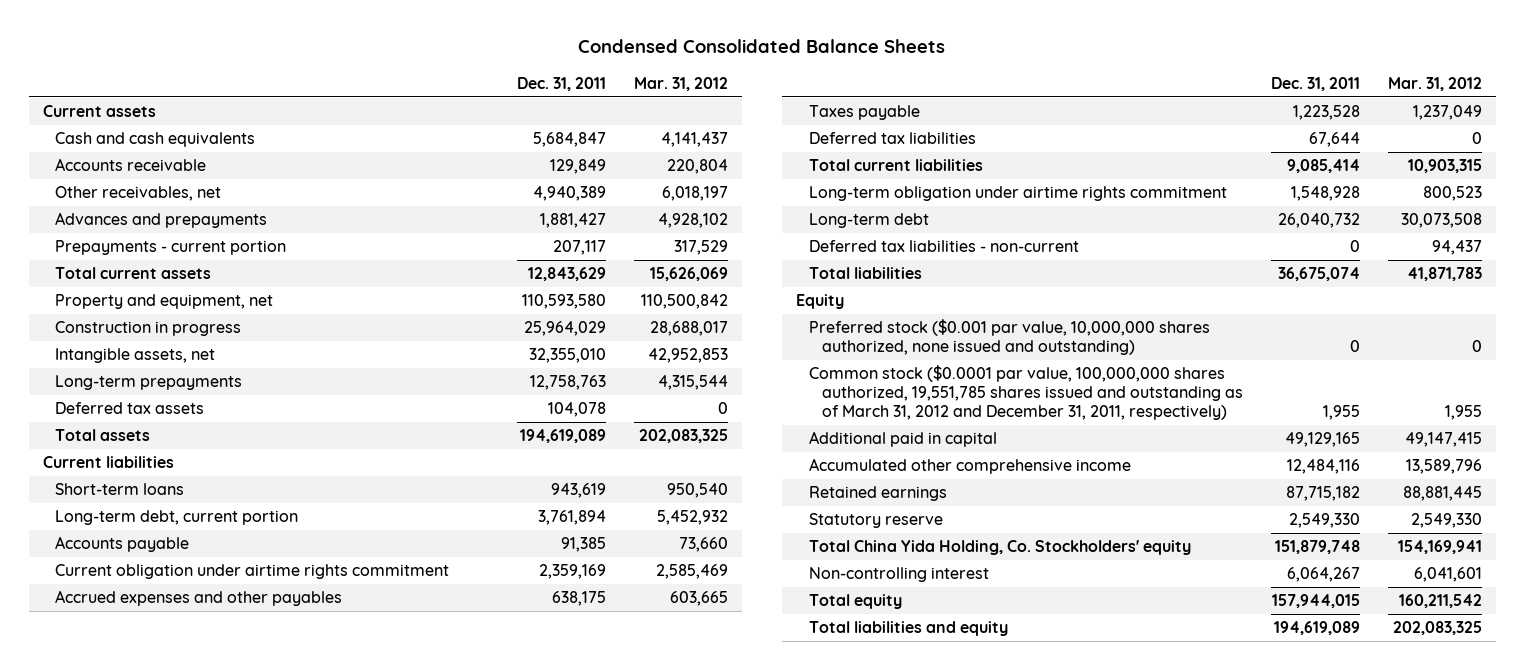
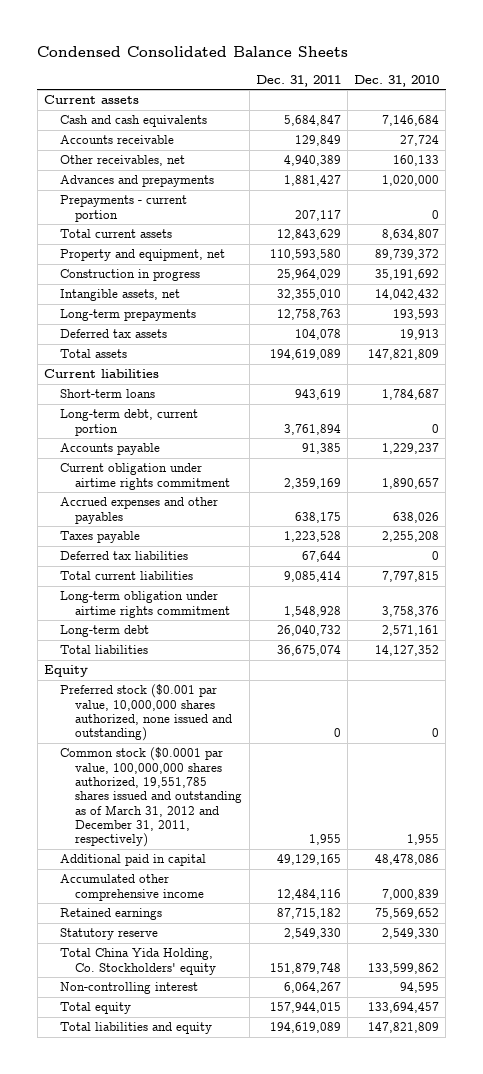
[634,76,729,91] Mar. 31, 2012 -> none
none -> [354,74,440,87] Dec. 31, 2010
[808,240,1079,253] Deferred tax liabilities - non-current -> none

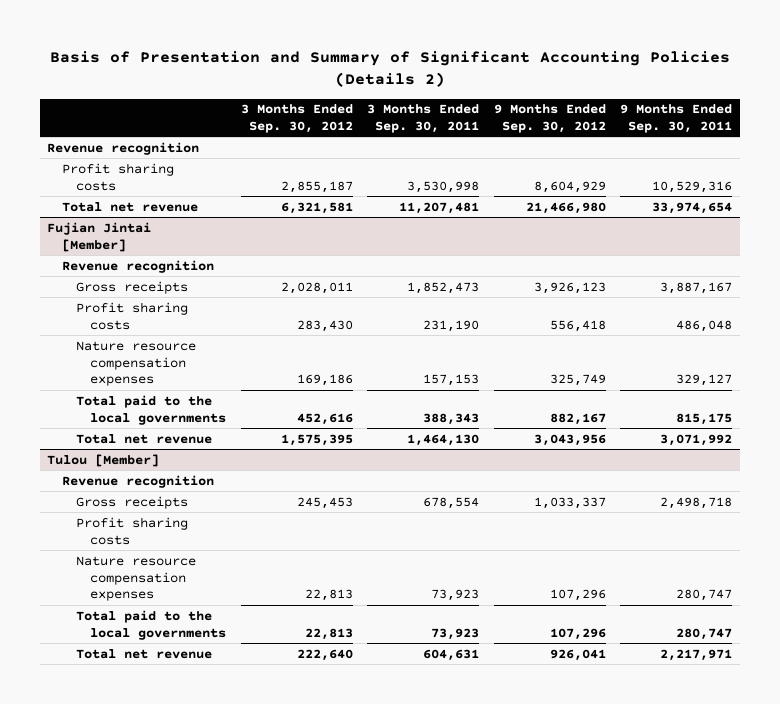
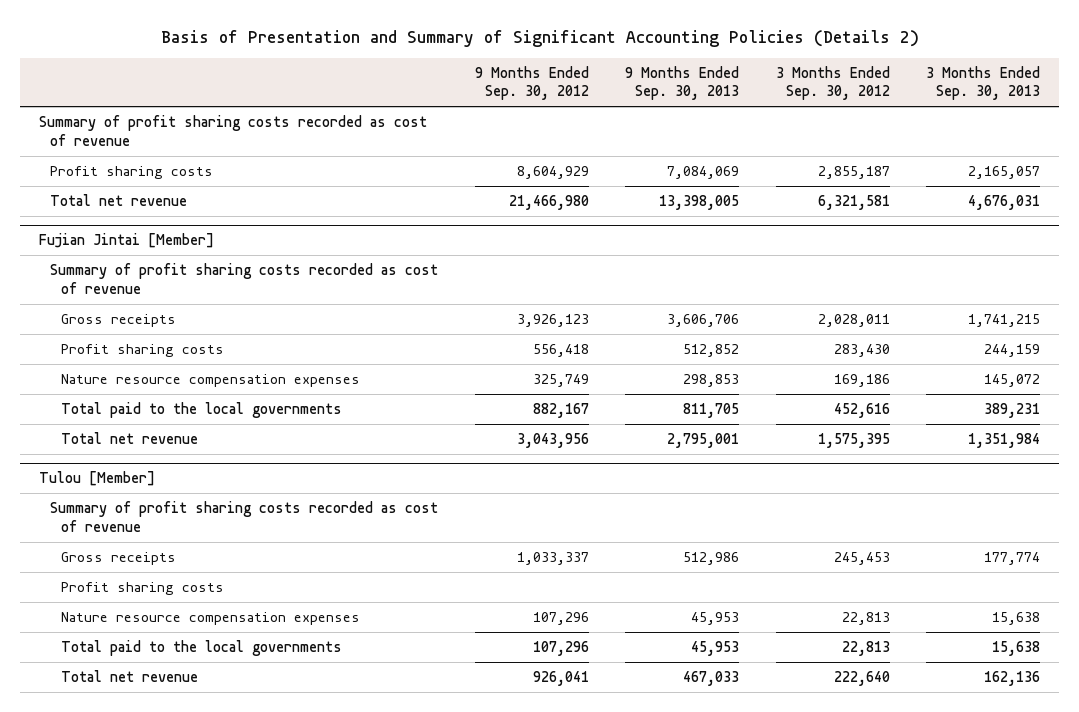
[367,104,480,134] 3 Months Ended Sep. 30, 2011 -> none
[620,104,733,134] 9 Months Ended Sep. 30, 2011 -> none
none -> [625,65,740,101] 9 Months Ended Sep. 30, 2013
none -> [926,65,1041,101] 3 Months Ended Sep. 30, 2013
[47,141,200,155] Revenue recognition -> [38,114,427,146] Summary of profit sharing costs recorded as cost of revenue
[61,259,214,273] Revenue recognition -> [49,262,438,294] Summary of profit sharing costs recorded as cost of revenue
[61,474,214,488] Revenue recognition -> [49,500,438,532] Summary of profit sharing costs recorded as cost of revenue

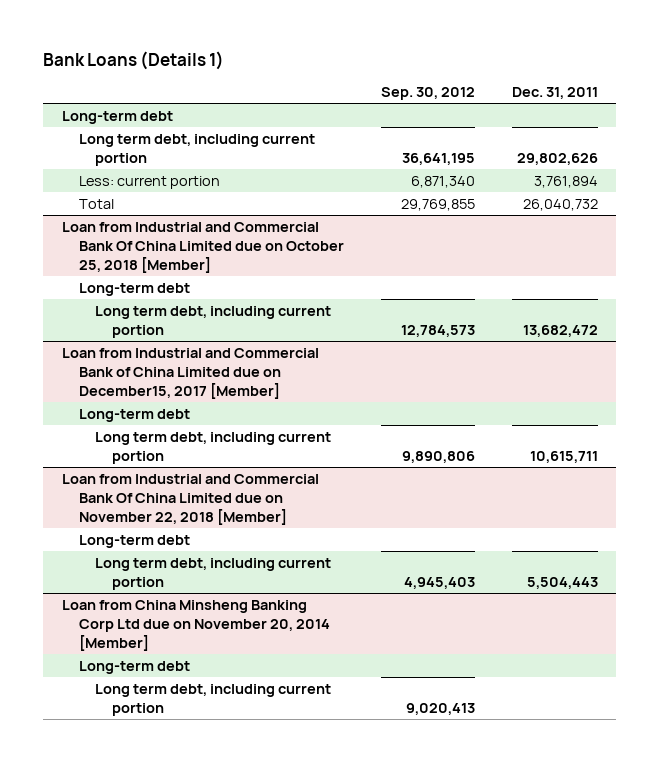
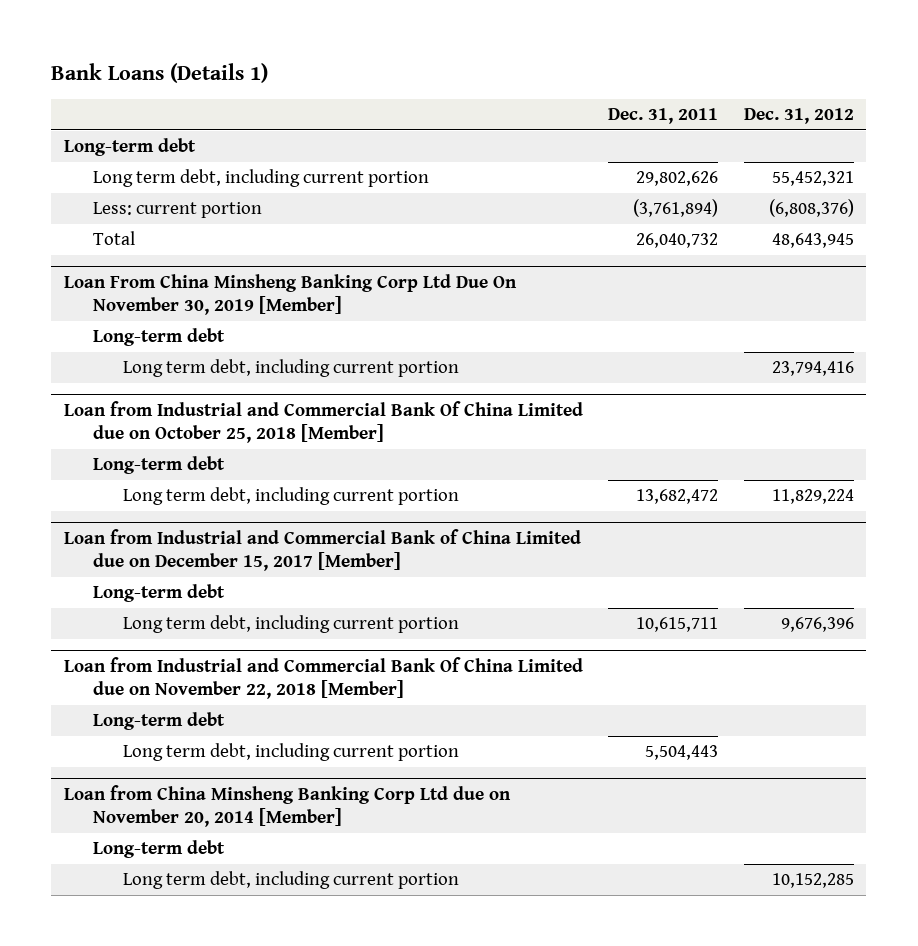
[380,87,475,101] Sep. 30, 2012 -> none
none -> [743,108,854,125] Dec. 31, 2012
[533,175,598,188] 3,761,894 -> [633,199,719,218] (3,761,894)
none -> [64,273,518,316] Loan From China Minsheng Banking Corp Ltd Due On November 30, 2019 [Member]
none -> [93,328,226,347] Long-term debt
none -> [122,359,459,378] Long term debt, including current portion
[61,347,319,399] Loan from Industrial and Commercial Bank of China Limited due on December15, 2017 [Member] -> [64,528,582,572] Loan from Industrial and Commercial Bank of China Limited due on December 15, 2017 [Member]

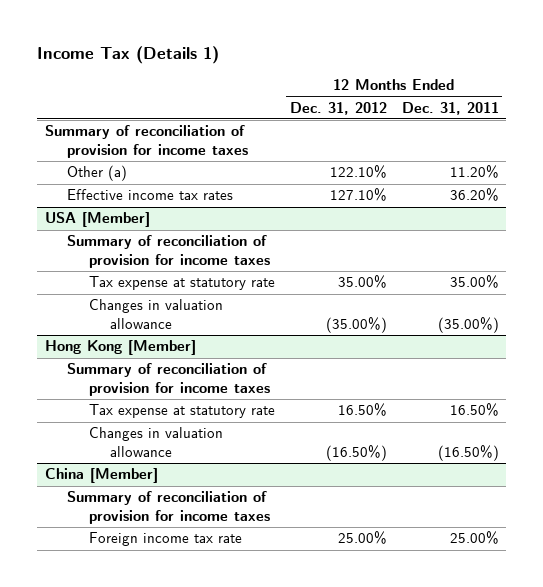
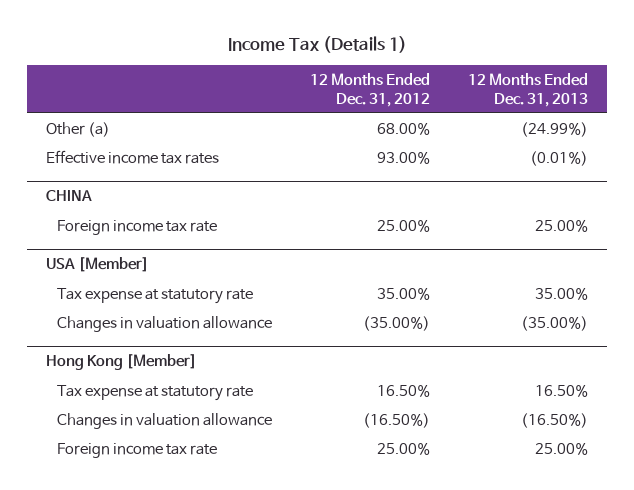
[401,101,499,115] Dec. 31, 2011 -> none
none -> [467,72,588,107] 12 Months Ended Dec. 31, 2013
[44,125,248,158] Summary of reconciliation of provision for income taxes -> none
[329,165,387,179] 122.10% -> [376,121,430,135] 68.00%
[329,188,387,202] 127.10% -> [376,150,430,164] 93.00%
none -> [46,190,93,202] CHINA
none -> [56,219,217,235] Foreign income tax rate
[66,235,270,268] Summary of reconciliation of provision for income taxes -> none
[66,363,270,396] Summary of reconciliation of provision for income taxes -> none
[44,468,158,484] China [Member] -> none
[66,491,270,524] Summary of reconciliation of provision for income taxes -> none

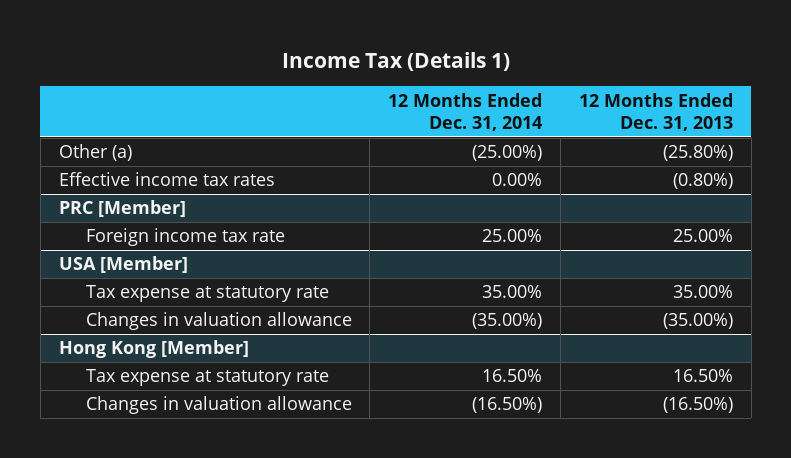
[309,72,430,107] 12 Months Ended Dec. 31, 2012 -> none
none -> [388,92,543,132] 12 Months Ended Dec. 31, 2014
[46,190,93,202] CHINA -> none
[520,121,588,137] (24.99%) -> [662,145,733,162] (25.80%)
[529,150,588,166] (0.01%) -> [672,173,733,190] (0.80%)
none -> [58,200,186,218] PRC [Member]
[56,442,217,458] Foreign income tax rate -> none

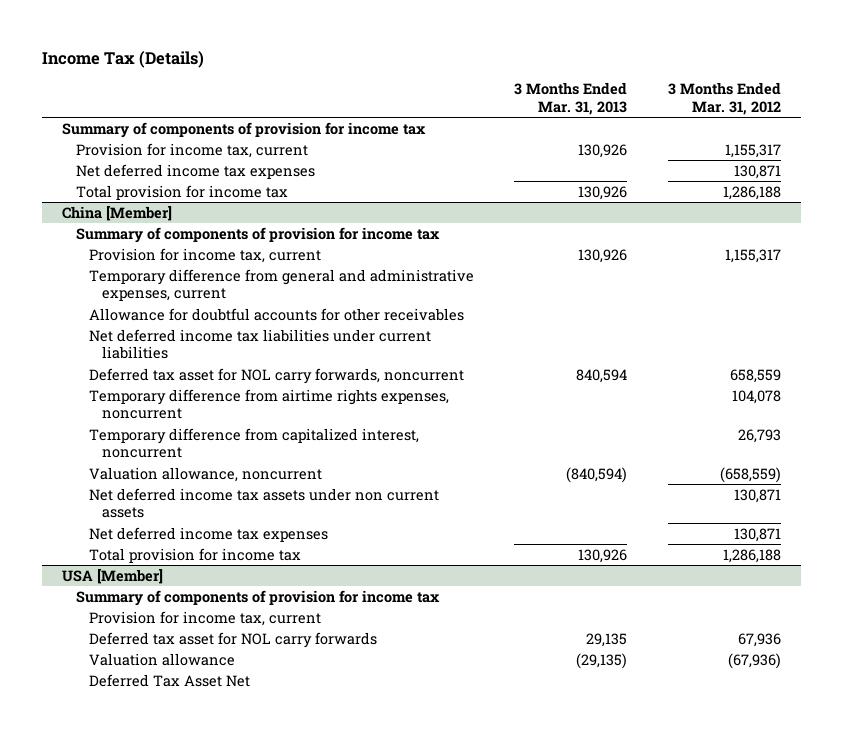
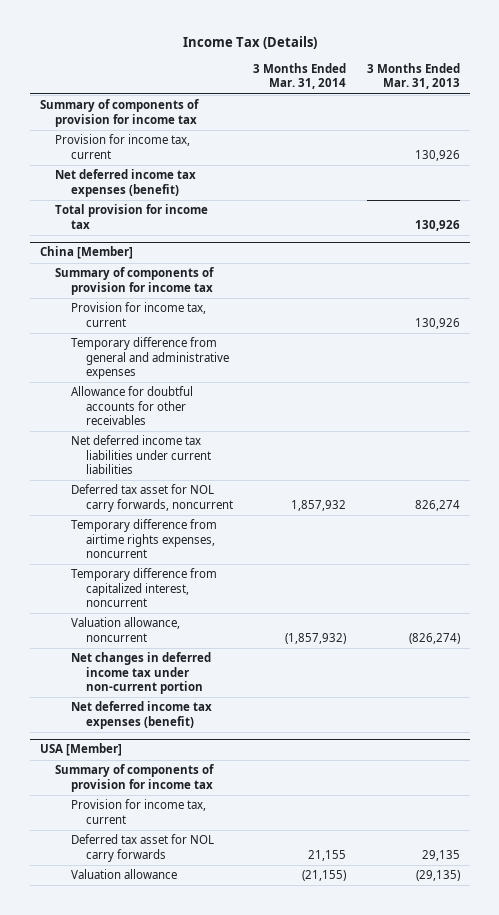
[668,82,782,115] 3 Months Ended Mar. 31, 2012 -> none
none -> [253,63,347,90] 3 Months Ended Mar. 31, 2014
[75,163,315,179] Net deferred income tax expenses -> [55,169,197,197] Net deferred income tax expenses (benefit)
[88,268,474,302] Temporary difference from general and administrative expenses, current -> [70,337,229,380] Temporary difference from general and administrative expenses
[576,368,628,383] 840,594 -> [414,499,460,511] 826,274
[88,547,301,563] Total provision for income tax -> none
[566,466,628,483] (840,594) -> [408,632,460,644] (826,274)
[88,487,439,519] Net deferred income tax assets under non current assets -> [70,652,211,695] Net changes in deferred income tax under non-current portion
[88,526,328,542] Net deferred income tax expenses -> [70,701,212,729] Net deferred income tax expenses (benefit)
[88,673,250,687] Deferred Tax Asset Net -> none

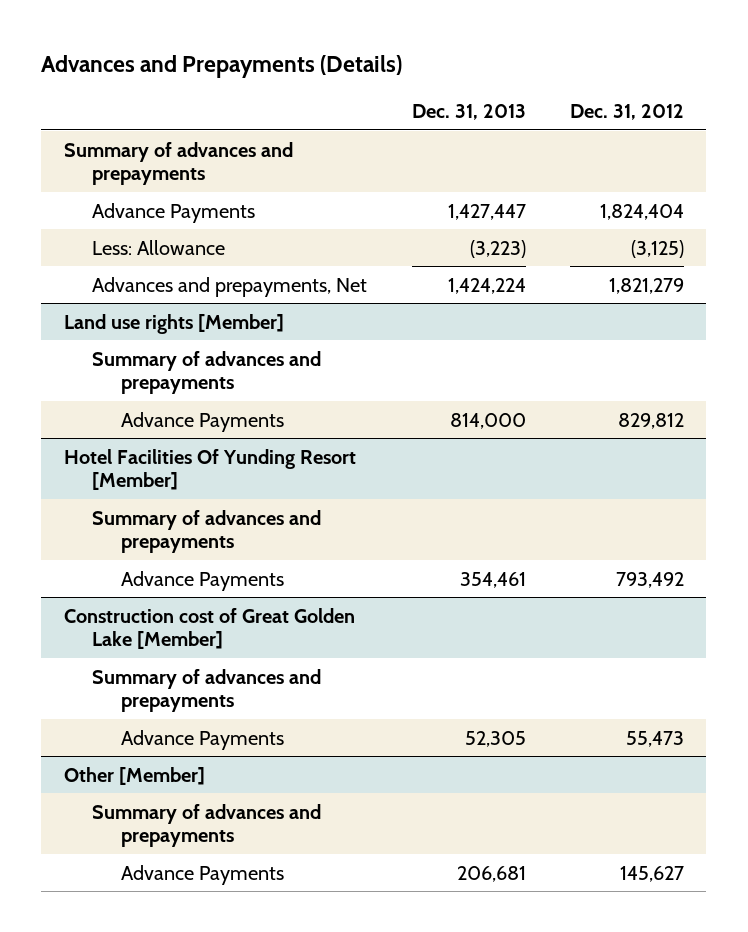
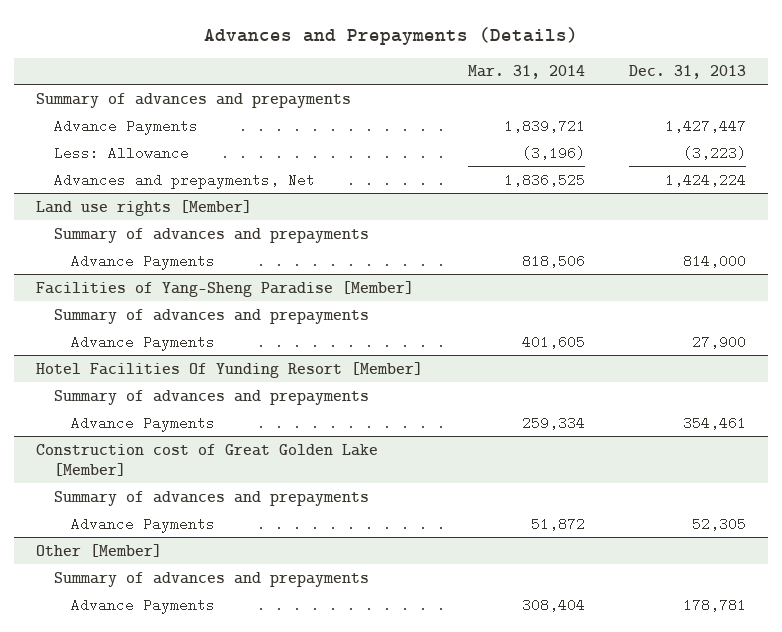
[569,104,684,121] Dec. 31, 2012 -> none
none -> [467,65,585,80] Mar. 31, 2014
none -> [36,280,415,297] Facilities of Yang-Sheng Paradise [Member]
none -> [53,308,369,324] Summary of advances and prepayments
none -> [71,334,216,351] Advance Payments
[456,865,526,882] 206,681 -> [682,597,746,612] 178,781

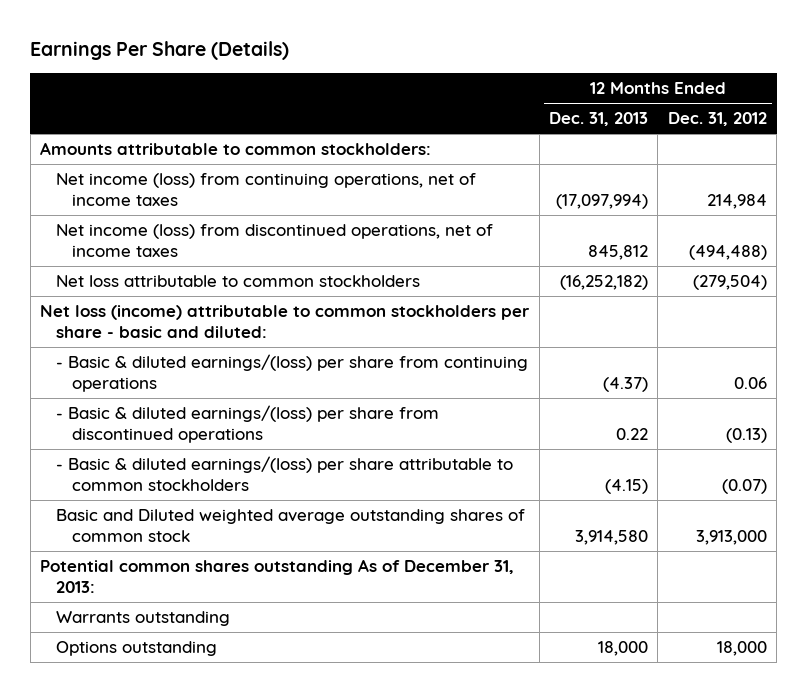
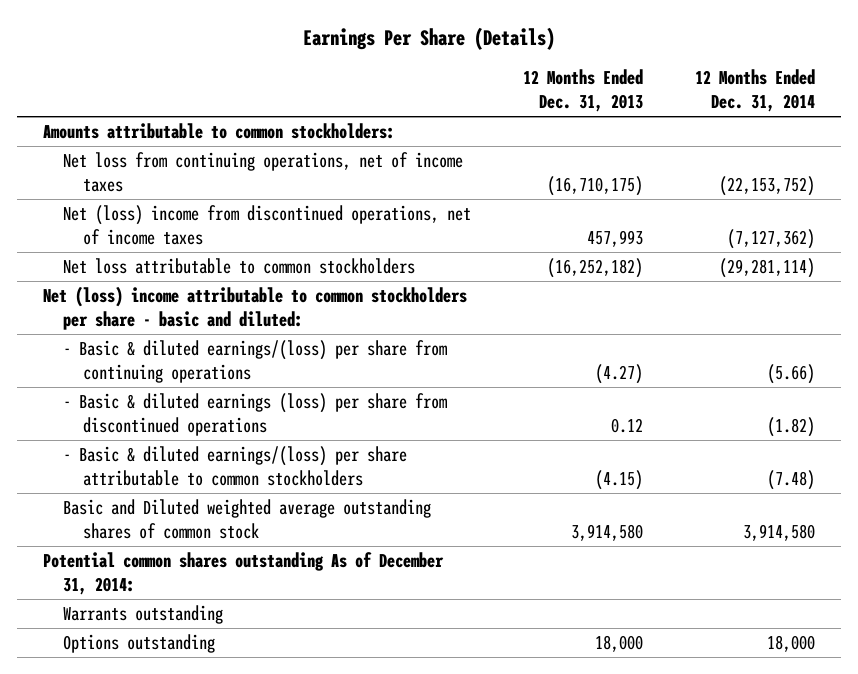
[667,112,767,127] Dec. 31, 2012 -> none
none -> [695,69,816,113] 12 Months Ended Dec. 31, 2014
[56,173,477,207] Net income (loss) from continuing operations, net of income taxes -> [62,151,463,192] Net loss from continuing operations, net of income taxes
[555,194,648,210] (17,097,994) -> [547,175,644,196] (16,710,175)
[56,224,494,258] Net income (loss) from discontinued operations, net of income taxes -> [62,204,471,245] Net (loss) income from discontinued operations, net of income taxes
[587,245,648,261] 845,812 -> [587,229,644,247] 457,993
[40,305,531,339] Net loss (income) attributable to common stockholders per share - basic and diluted: -> [42,285,467,330] Net (loss) income attributable to common stockholders per share - basic and diluted:
[602,377,648,393] (4.37) -> [595,363,644,384] (4.27)
[56,405,440,444] - Basic & diluted earnings/(loss) per share from discontinued operations -> [62,392,447,436] - Basic & diluted earnings (loss) per share from discontinued operations
[615,428,648,441] 0.22 -> [611,417,644,433] 0.12
[40,559,515,594] Potential common shares outstanding As of December 31, 2013: -> [42,551,444,595] Potential common shares outstanding As of December 31, 2014:

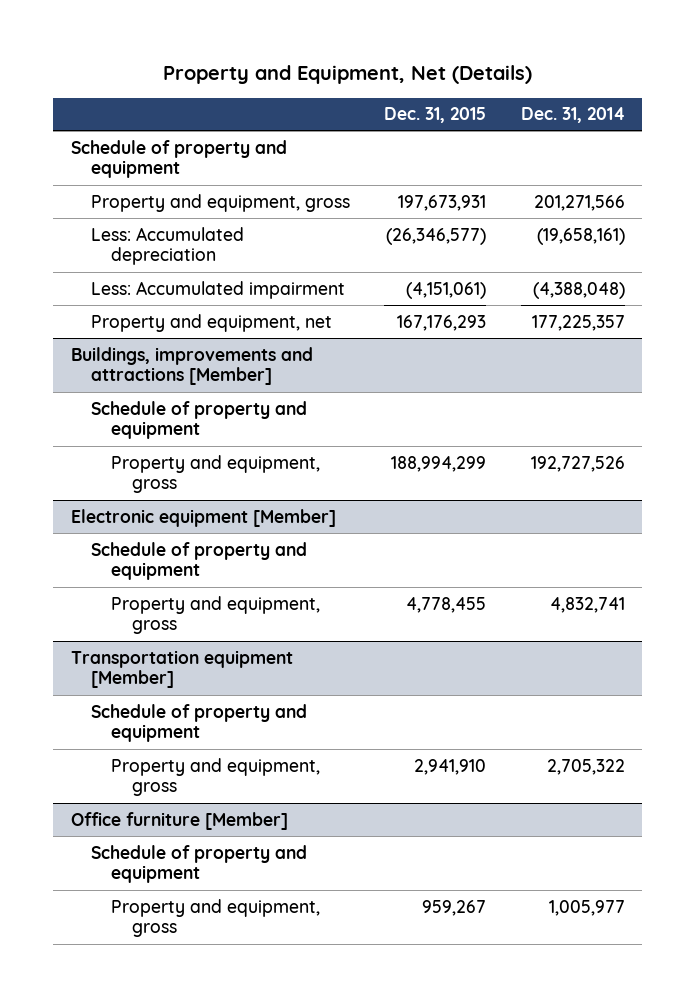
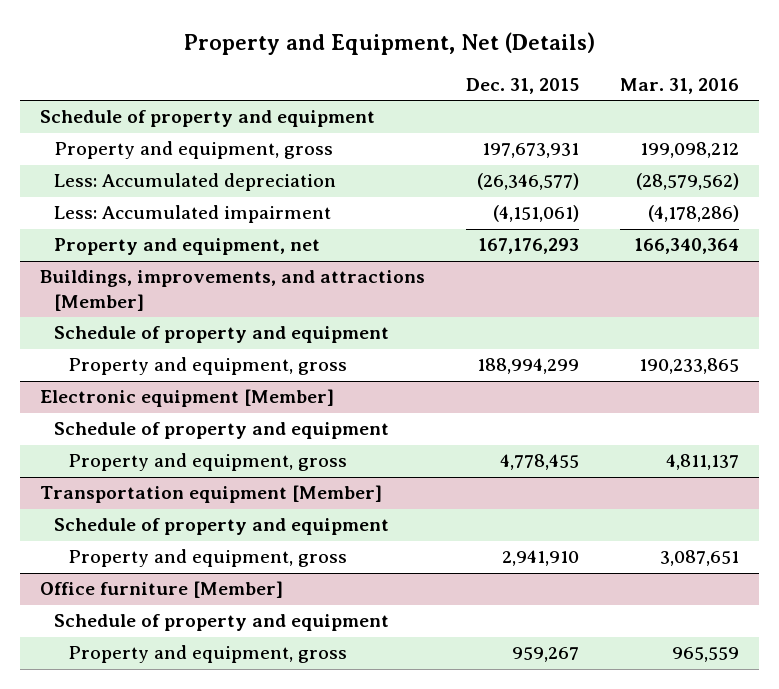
[520,107,625,124] Dec. 31, 2014 -> none
none -> [620,78,740,95] Mar. 31, 2016
[70,346,313,386] Buildings, improvements and attractions [Member] -> [40,270,426,311] Buildings, improvements, and attractions [Member]

